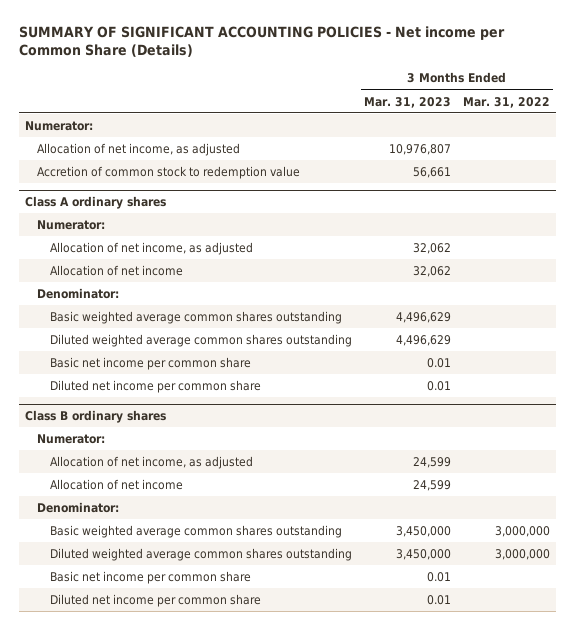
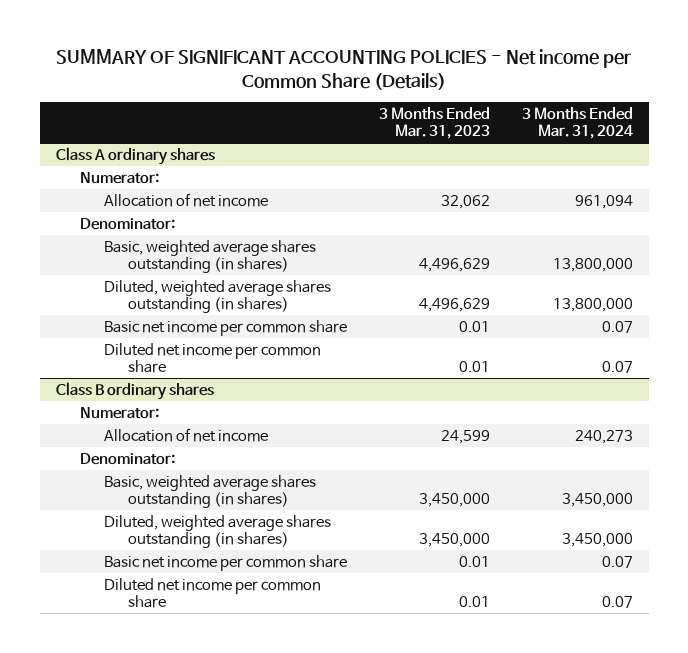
[462,96,550,108] Mar. 31, 2022 -> none
none -> [521,106,633,140] 3 Months Ended Mar. 31, 2024
[24,120,93,131] Numerator: -> none
[37,142,241,156] Allocation of net income, as adjusted -> none
[37,165,301,179] Accretion of common stock to redemption value -> none
[50,241,254,255] Allocation of net income, as adjusted -> none
[50,310,343,324] Basic weighted average common shares outstanding -> [103,239,316,274] Basic, weighted average shares outstanding (in shares)
[50,333,353,347] Diluted weighted average common shares outstanding -> [103,279,331,314] Diluted, weighted average shares outstanding (in shares)
[50,455,254,469] Allocation of net income, as adjusted -> none
[50,524,343,538] Basic weighted average common shares outstanding -> [103,474,316,509] Basic, weighted average shares outstanding (in shares)
[50,547,353,561] Diluted weighted average common shares outstanding -> [103,514,331,549] Diluted, weighted average shares outstanding (in shares)

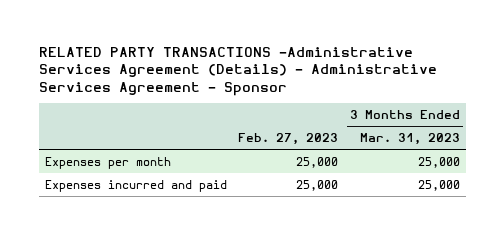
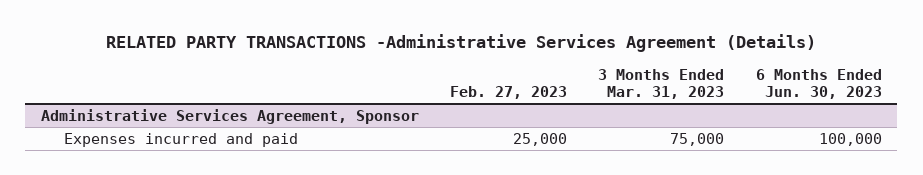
[38,46,437,97] RELATED PARTY TRANSACTIONS -Administrative Services Agreement (Details) - Administrative Services Agreement - Sponsor -> [106,34,817,53] RELATED PARTY TRANSACTIONS -Administrative Services Agreement (Details)
none -> [755,69,882,100] 6 Months Ended Jun. 30, 2023
[44,156,171,169] Expenses per month -> none
none -> [40,108,419,124] Administrative Services Agreement, Sponsor
[417,179,460,191] 25,000 -> [670,132,725,146] 75,000

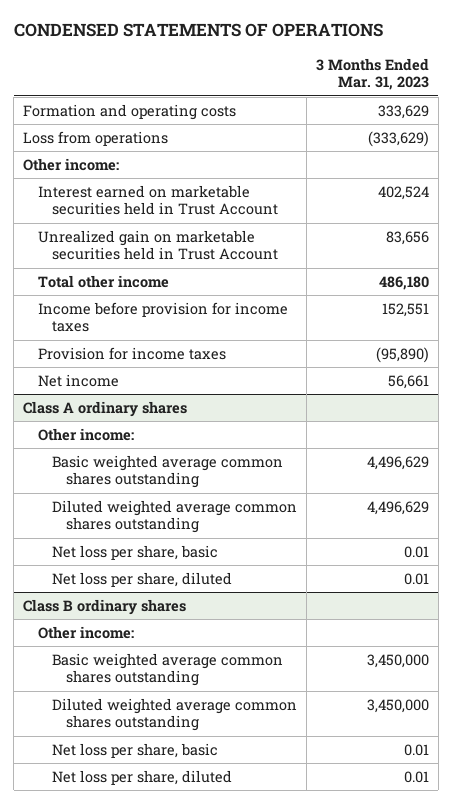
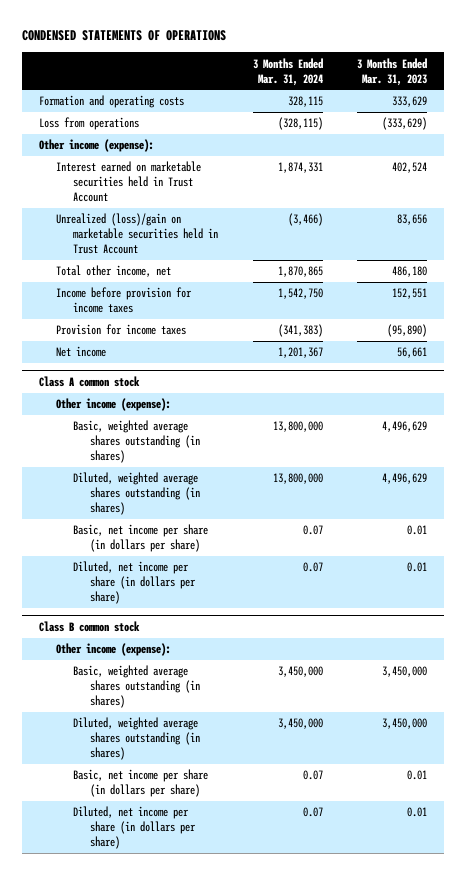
none -> [252,57,323,86] 3 Months Ended Mar. 31, 2024
[23,157,120,171] Other income: -> [38,139,154,153] Other income (expense):
[37,229,278,261] Unrealized gain on marketable securities held in Trust Account -> [55,213,219,255] Unrealized (loss)/gain on marketable securities held in Trust Account
[37,274,169,288] Total other income -> [55,265,171,278] Total other income, net
[23,400,188,417] Class A ordinary shares -> [38,375,140,387] Class A common stock
[37,427,134,441] Other income: -> [55,398,171,412] Other income (expense):
[51,454,283,489] Basic weighted average common shares outstanding -> [73,420,201,464] Basic, weighted average shares outstanding (in shares)
[51,499,297,534] Diluted weighted average common shares outstanding -> [73,472,201,516] Diluted, weighted average shares outstanding (in shares)
[51,544,218,560] Net loss per share, basic -> [73,524,209,553] Basic, net income per share (in dollars per share)
[51,571,232,587] Net loss per share, diluted -> [73,561,197,605] Diluted, net income per share (in dollars per share)
[23,598,187,615] Class B ordinary shares -> [38,620,140,632] Class B common stock
[37,625,134,639] Other income: -> [55,643,171,657] Other income (expense):
[51,652,283,687] Basic weighted average common shares outstanding -> [73,665,201,709] Basic, weighted average shares outstanding (in shares)
[51,697,297,732] Diluted weighted average common shares outstanding -> [73,717,201,761] Diluted, weighted average shares outstanding (in shares)
[51,742,218,758] Net loss per share, basic -> [73,769,209,798] Basic, net income per share (in dollars per share)
[51,769,232,785] Net loss per share, diluted -> [73,806,197,850] Diluted, net income per share (in dollars per share)

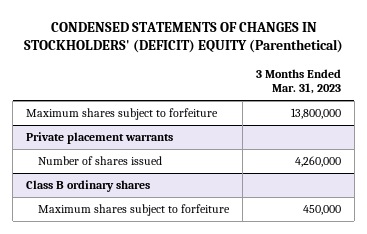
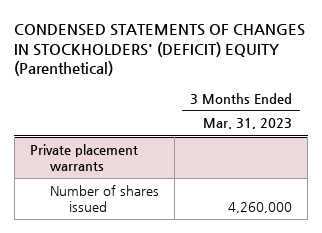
[26,107,219,120] Maximum shares subject to forfeiture -> none
[26,179,151,192] Class B ordinary shares -> none
[37,203,230,216] Maximum shares subject to forfeiture -> none

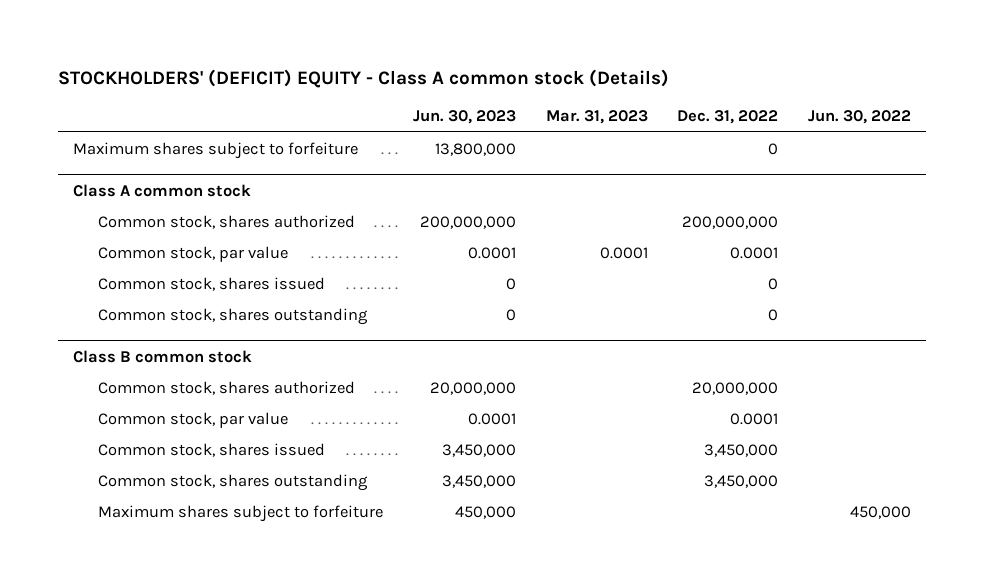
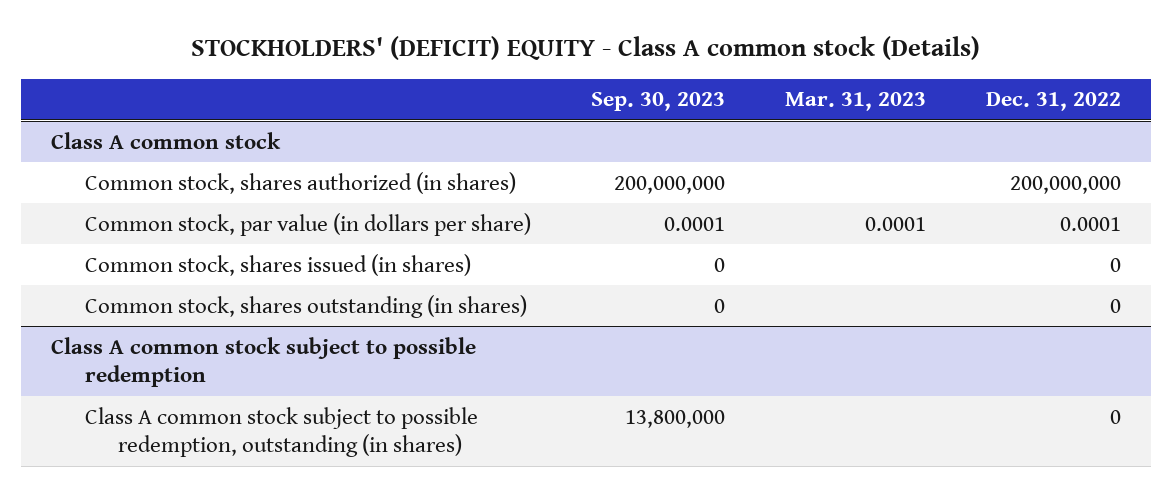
[413,110,517,125] Jun. 30, 2023 -> none
[808,110,912,125] Jun. 30, 2022 -> none
none -> [590,92,725,112] Sep. 30, 2023
[72,141,358,159] Maximum shares subject to forfeiture -> none
[72,349,252,363] Class B common stock -> none
[98,380,356,395] Common stock, shares authorized -> none
[98,411,289,428] Common stock, par value -> none
[98,442,326,457] Common stock, shares issued -> none
[98,473,369,491] Common stock, shares outstanding -> none
[98,504,384,522] Maximum shares subject to forfeiture -> none
[98,214,356,229] Common stock, shares authorized -> [84,171,516,194] Common stock, shares authorized (in shares)
[98,245,289,262] Common stock, par value -> [84,212,531,236] Common stock, par value (in dollars per share)
[98,276,326,291] Common stock, shares issued -> [84,253,471,276] Common stock, shares issued (in shares)
[98,307,369,325] Common stock, shares outstanding -> [84,294,527,318] Common stock, shares outstanding (in shares)
none -> [50,336,476,388] Class A common stock subject to possible redemption
none -> [84,406,478,458] Class A common stock subject to possible redemption, outstanding (in shares)

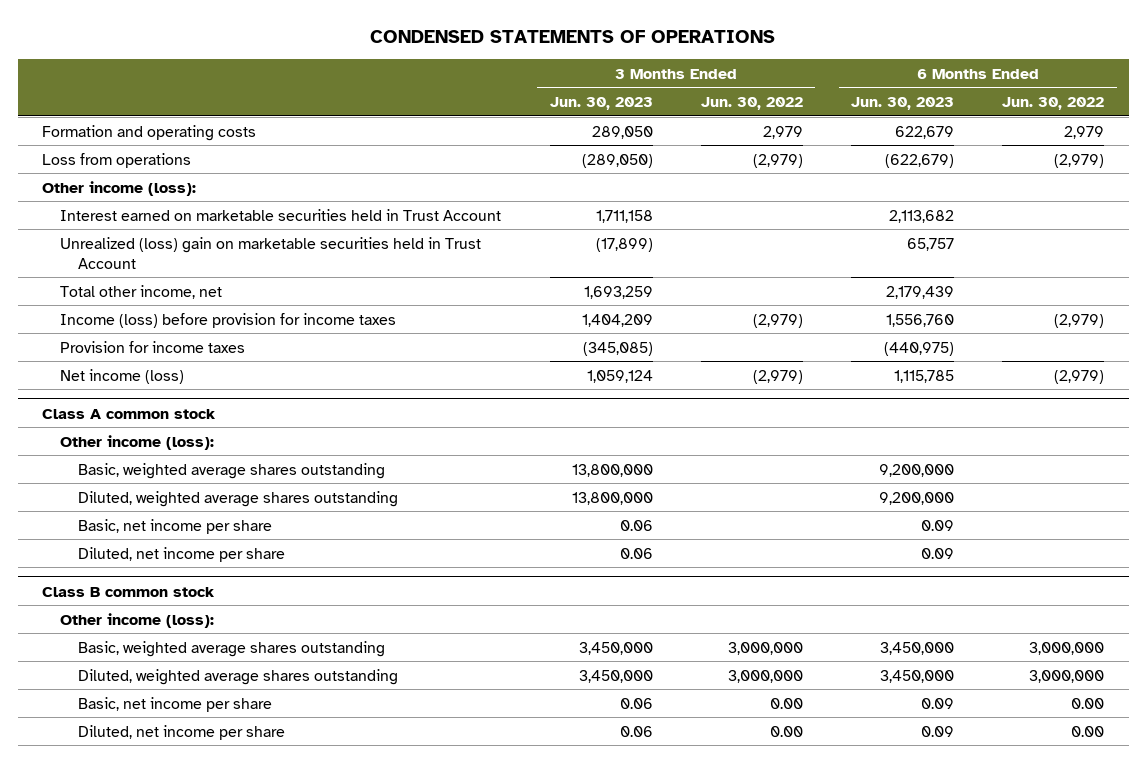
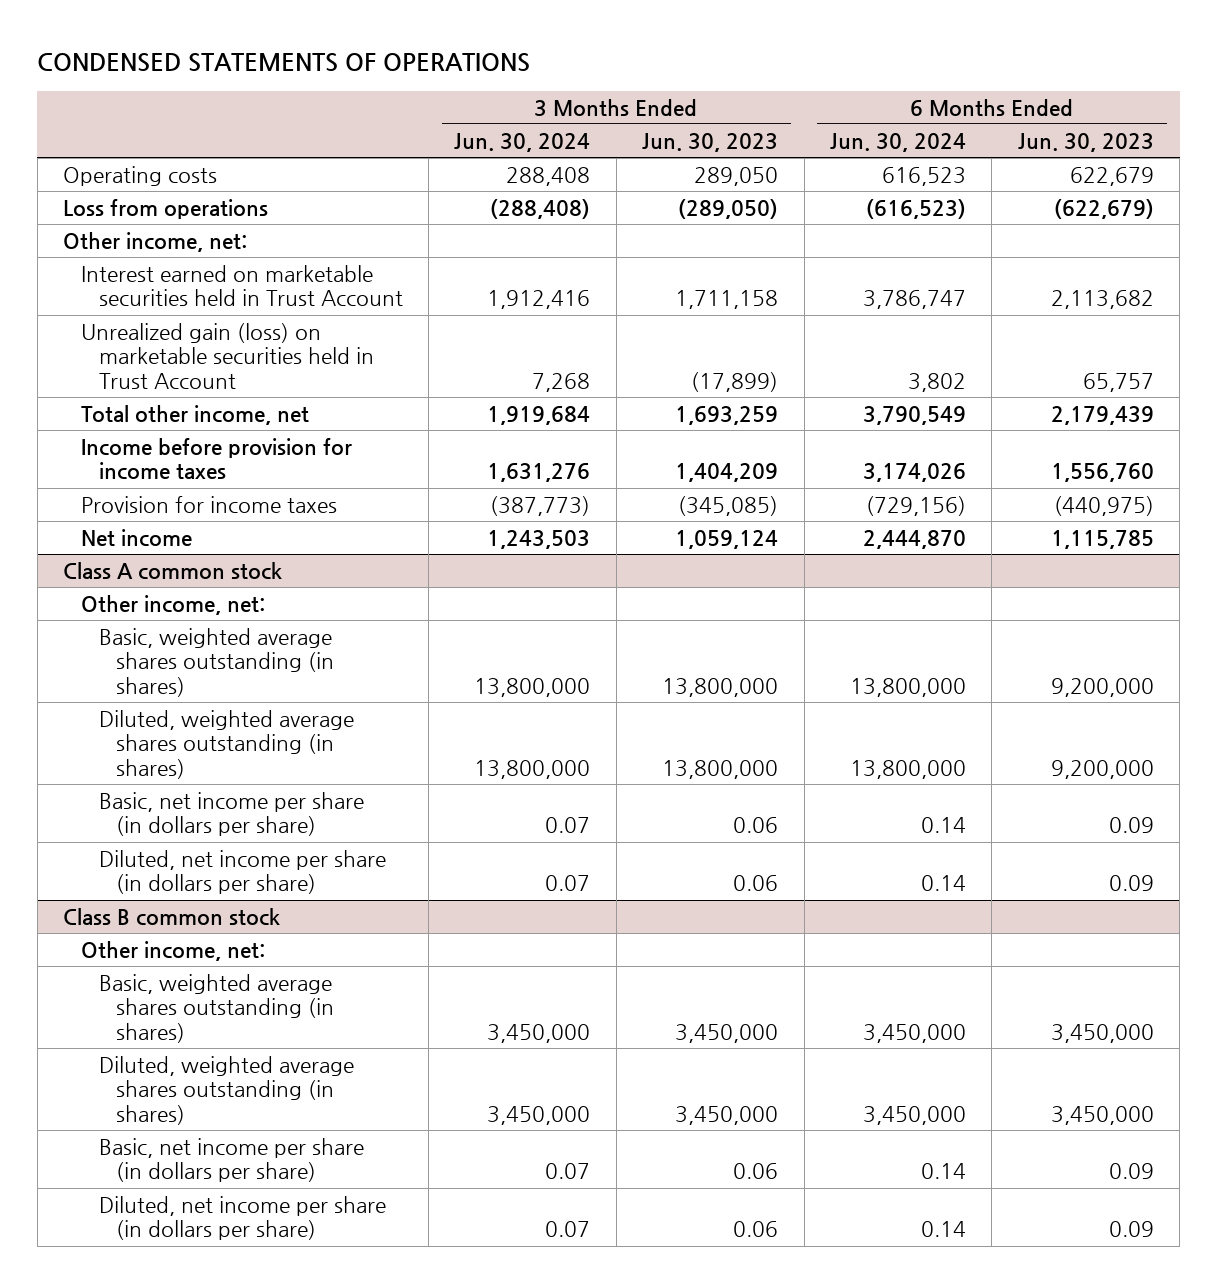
[700,97,803,111] Jun. 30, 2022 -> none
[1002,97,1105,111] Jun. 30, 2022 -> none
none -> [454,132,591,152] Jun. 30, 2024
none -> [830,132,967,152] Jun. 30, 2024
[42,124,257,141] Formation and operating costs -> [63,165,218,186] Operating costs
[42,180,197,196] Other income (loss): -> [63,231,248,252] Other income, net:
[60,236,482,269] Unrealized (loss) gain on marketable securities held in Trust Account -> [80,322,374,389] Unrealized gain (loss) on marketable securities held in Trust Account
[60,312,397,328] Income (loss) before provision for income taxes -> [80,437,352,481] Income before provision for income taxes
[60,368,185,384] Net income (loss) -> [80,528,192,547] Net income
[60,434,215,450] Other income (loss): -> [80,594,265,615] Other income, net:
[78,462,386,479] Basic, weighted average shares outstanding -> [98,627,335,697] Basic, weighted average shares outstanding (in shares)
[78,490,399,507] Diluted, weighted average shares outstanding -> [98,709,354,779] Diluted, weighted average shares outstanding (in shares)
[78,518,273,534] Basic, net income per share -> [98,791,364,837] Basic, net income per share (in dollars per share)
[78,546,286,562] Diluted, net income per share -> [98,849,386,895] Diluted, net income per share (in dollars per share)
[60,612,215,628] Other income (loss): -> [80,940,265,961] Other income, net:
[78,640,386,657] Basic, weighted average shares outstanding -> [98,973,335,1043] Basic, weighted average shares outstanding (in shares)
[78,668,399,685] Diluted, weighted average shares outstanding -> [98,1055,354,1125] Diluted, weighted average shares outstanding (in shares)
[78,696,273,712] Basic, net income per share -> [98,1137,364,1183] Basic, net income per share (in dollars per share)
[78,724,286,740] Diluted, net income per share -> [98,1195,386,1241] Diluted, net income per share (in dollars per share)

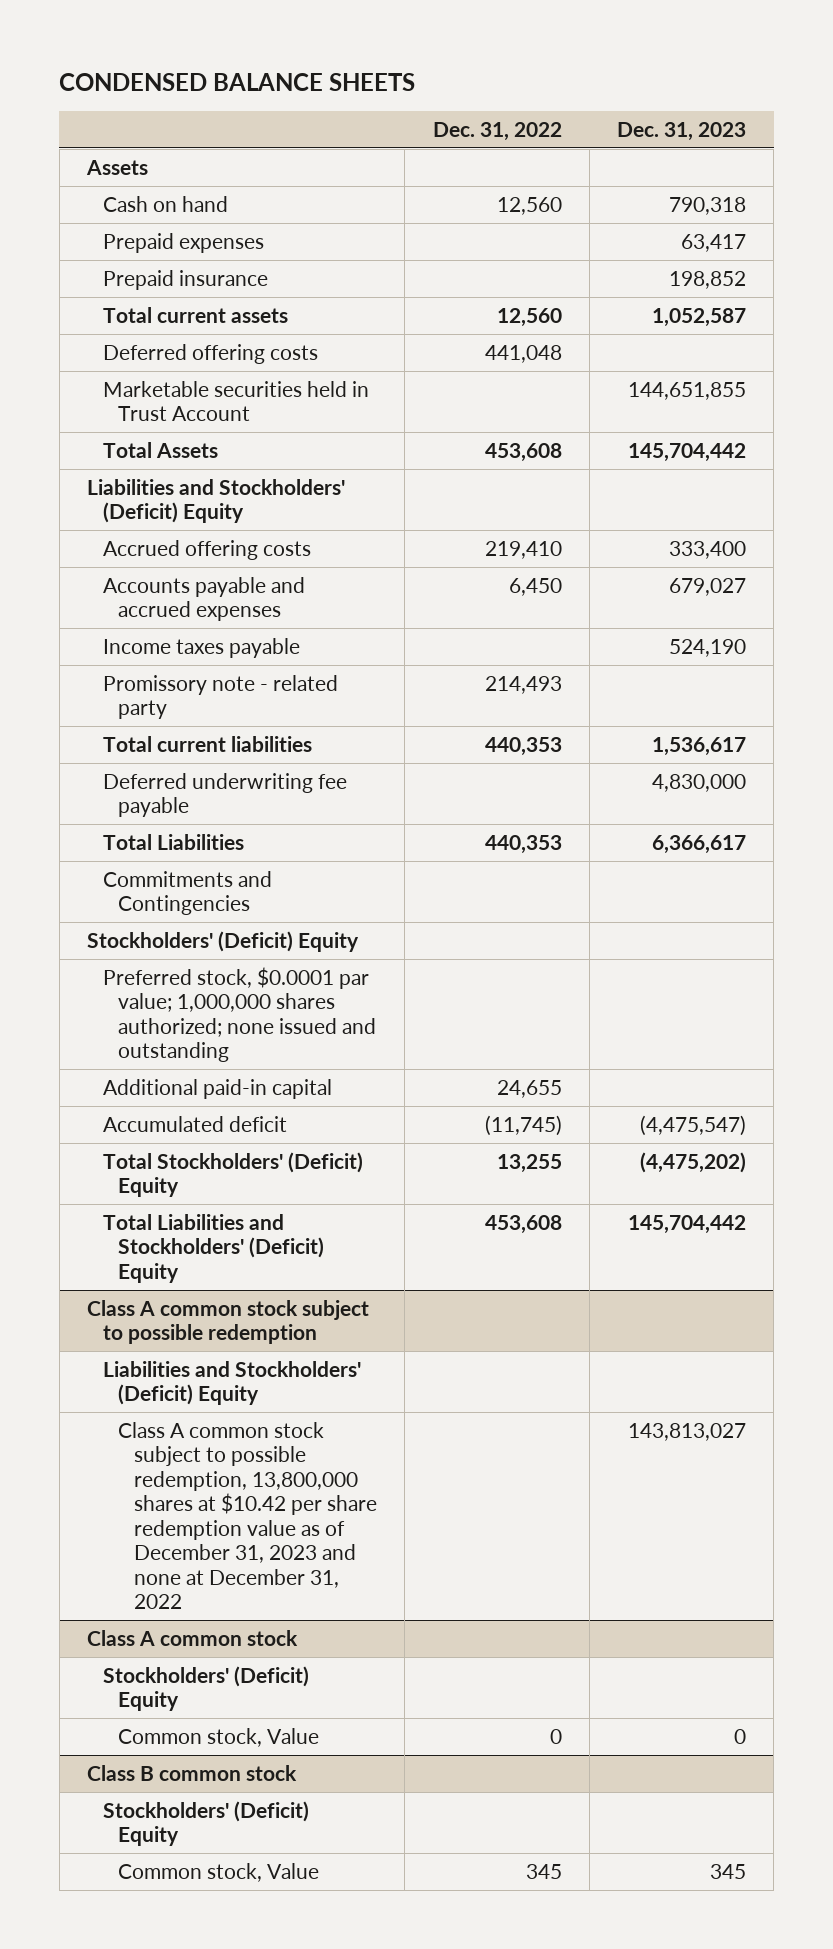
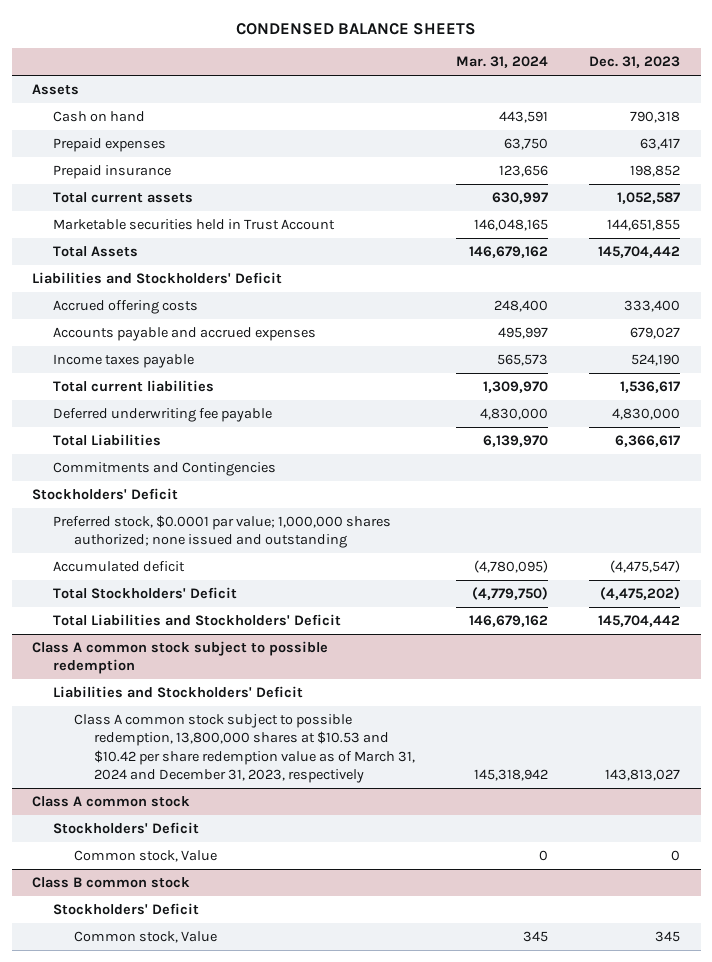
[432,121,562,141] Dec. 31, 2022 -> none
none -> [456,56,549,69] Mar. 31, 2024
[102,343,318,364] Deferred offering costs -> none
[86,478,345,524] Liabilities and Stockholders' (Deficit) Equity -> [32,272,283,285] Liabilities and Stockholders' Deficit
[102,674,338,720] Promissory note - related party -> none
[86,930,359,952] Stockholders' (Deficit) Equity -> [32,488,179,501] Stockholders' Deficit
[102,1078,332,1099] Additional paid-in capital -> none
[102,1151,363,1198] Total Stockholders' (Deficit) Equity -> [52,587,237,600] Total Stockholders' Deficit
[102,1213,325,1283] Total Liabilities and Stockholders' (Deficit) Equity -> [52,614,341,627] Total Liabilities and Stockholders' Deficit
[102,1360,361,1406] Liabilities and Stockholders' (Deficit) Equity -> [52,686,303,699] Liabilities and Stockholders' Deficit
[118,1421,378,1610] Class A common stock subject to possible redemption, 13,800,000 shares at $10.42 per share redemption value as of December 31, 2023 and none at December 31, 2022 -> [73,714,416,784] Class A common stock subject to possible redemption, 13,800,000 shares at $10.53 and $10.42 per share redemption value as of March 31, 2024 and December 31, 2023, respectively
[102,1665,309,1712] Stockholders' (Deficit) Equity -> [52,822,199,835] Stockholders' Deficit
[102,1800,309,1847] Stockholders' (Deficit) Equity -> [52,903,199,916] Stockholders' Deficit

